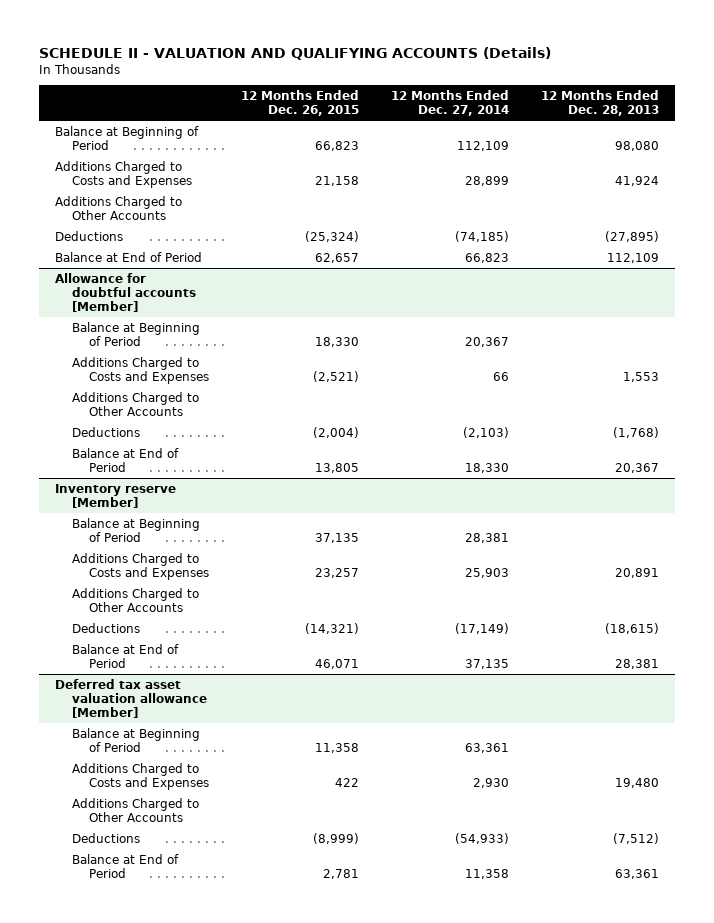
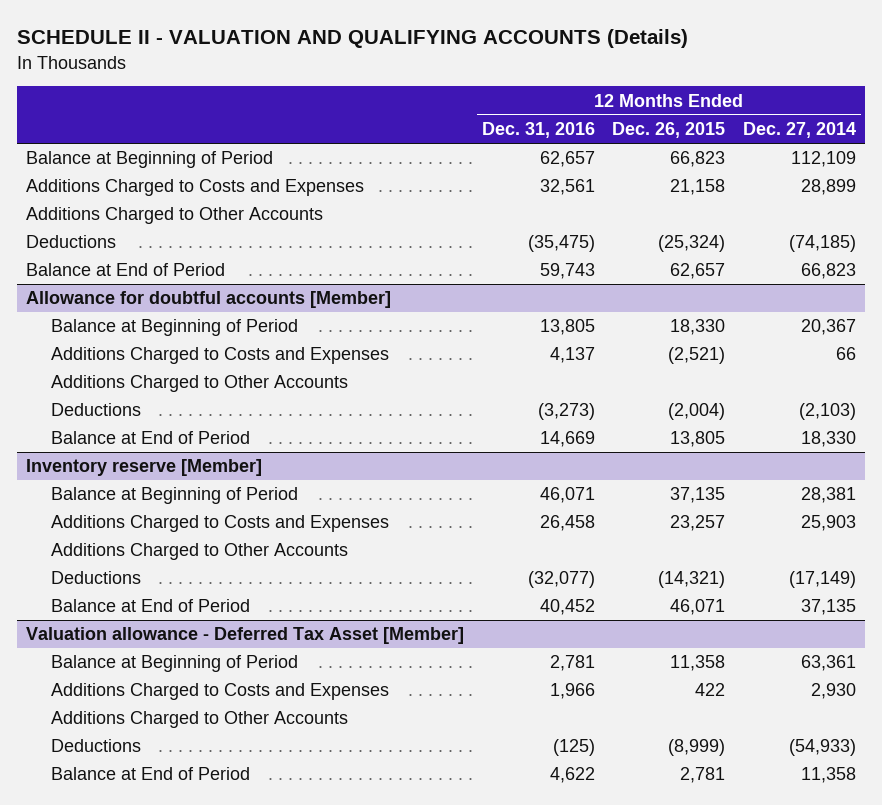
[540,90,659,117] 12 Months Ended Dec. 28, 2013 -> none
none -> [481,121,595,138] Dec. 31, 2016
[55,678,208,718] Deferred tax asset valuation allowance [Member] -> [25,627,464,645] Valuation allowance - Deferred Tax Asset [Member]

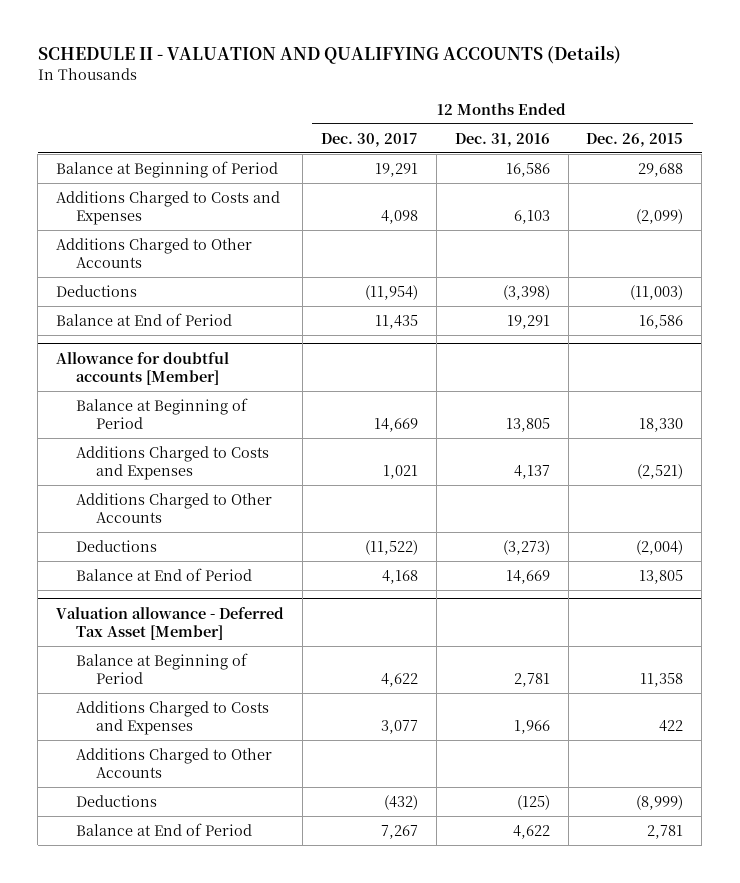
[743,121,857,138] Dec. 27, 2014 -> none
none -> [320,132,418,147] Dec. 30, 2017
[539,151,595,168] 62,657 -> [505,162,550,177] 16,586
[670,151,726,168] 66,823 -> [638,162,684,177] 29,688
[539,179,595,196] 32,561 -> [513,209,550,224] 6,103
[670,179,726,196] 21,158 -> [636,208,684,224] (2,099)
[527,235,595,253] (35,475) -> [502,284,550,300] (3,398)
[658,235,726,253] (25,324) -> [630,284,684,300] (11,003)
[539,263,595,280] 59,743 -> [506,314,550,329] 19,291
[670,263,726,280] 62,657 -> [639,314,684,329] 16,586
[25,459,262,477] Inventory reserve [Member] -> none
[51,487,299,505] Balance at Beginning of Period -> none
[51,515,390,533] Additions Charged to Costs and Expenses -> none
[51,543,349,561] Additions Charged to Other Accounts -> none
[51,571,142,585] Deductions -> none
[51,599,251,613] Balance at End of Period -> none

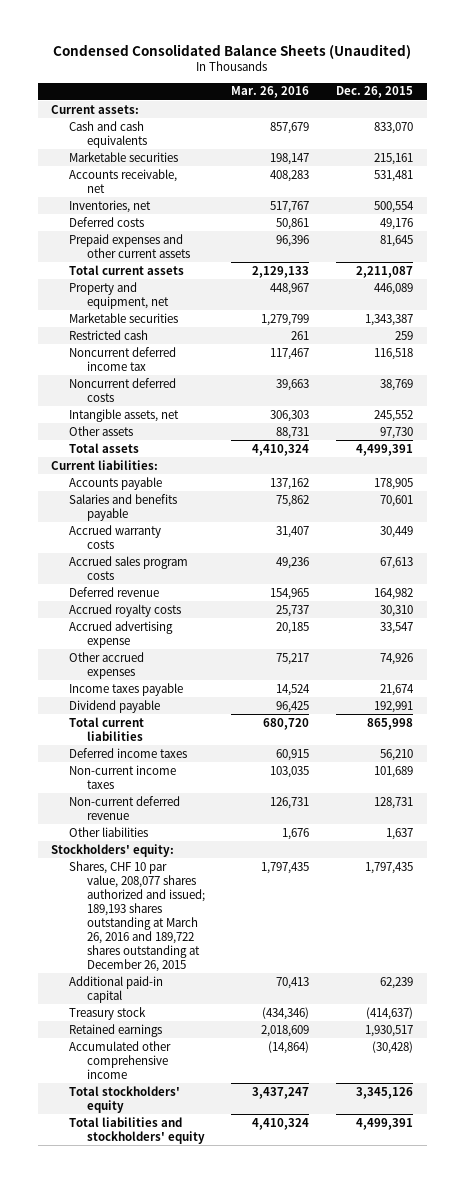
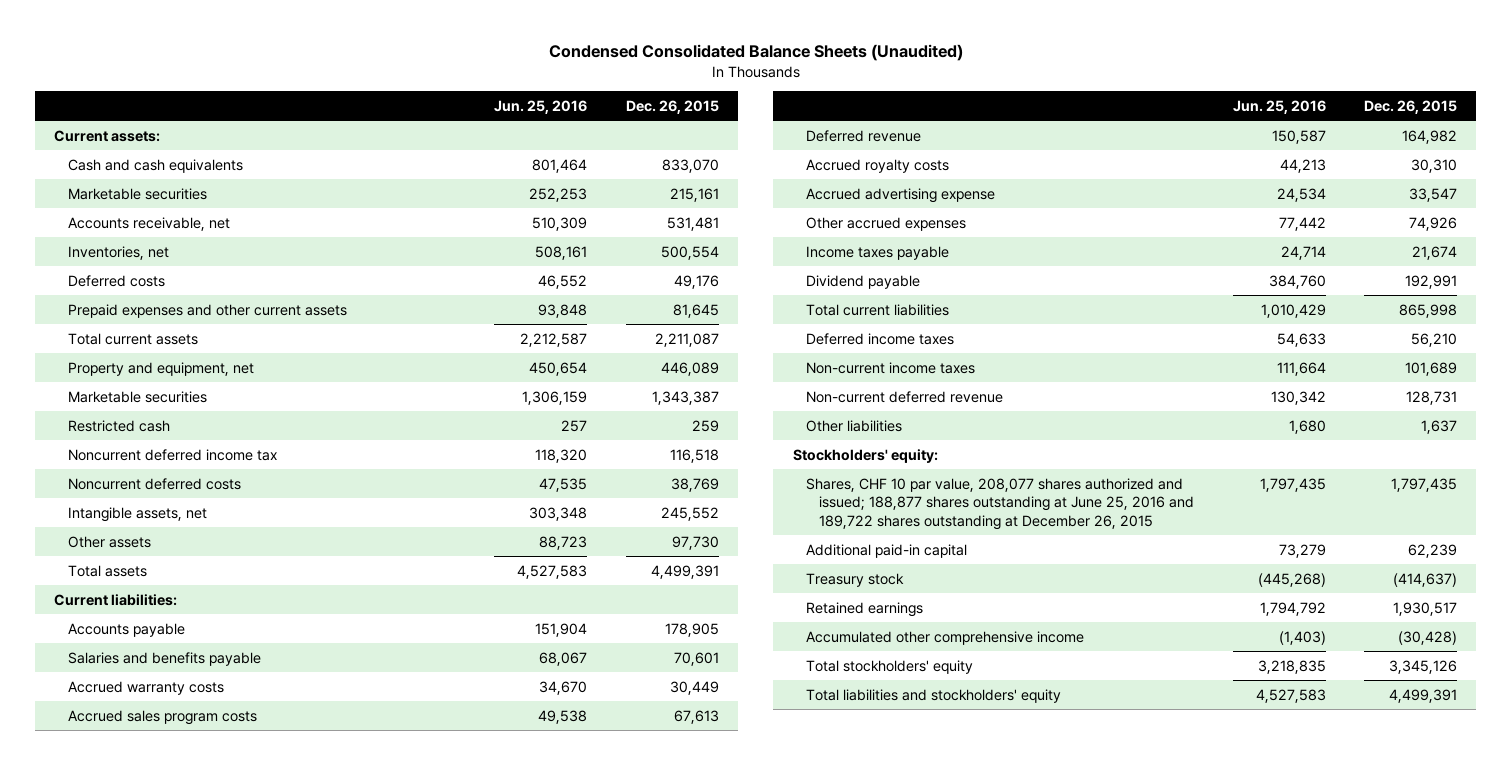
[231,86,310,99] Mar. 26, 2016 -> none
none -> [494,99,588,114] Jun. 25, 2016
[68,860,205,972] Shares, CHF 10 par value, 208,077 shares authorized and issued; 189,193 shares outstanding at March 26, 2016 and 189,722 shares outstanding at December 26, 2015 -> [806,477,1195,530] Shares, CHF 10 par value, 208,077 shares authorized and issued; 188,877 shares outstanding at June 25, 2016 and 189,722 shares outstanding at December 26, 2015

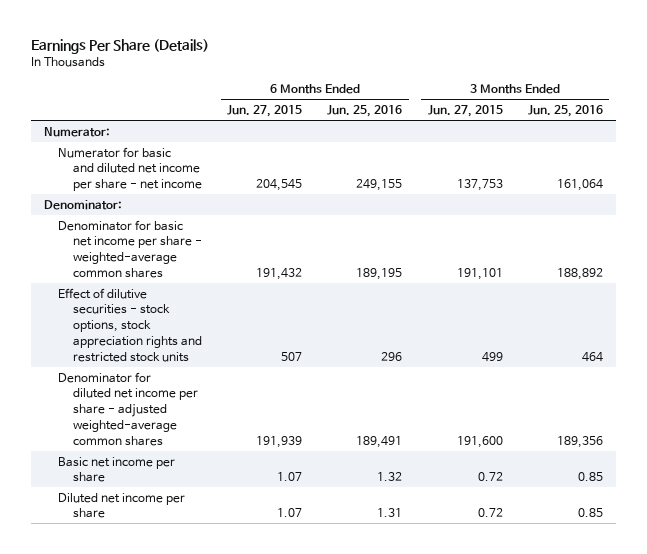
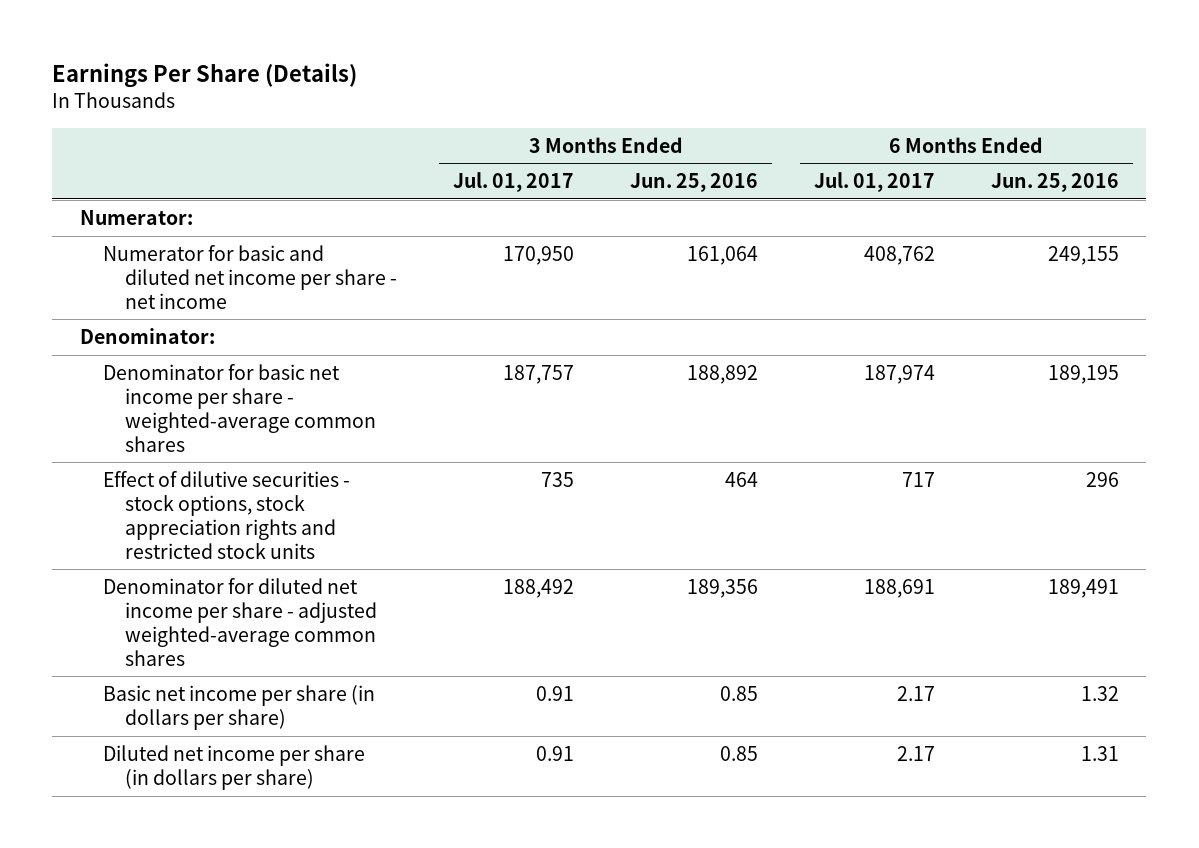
[227,105,303,118] Jun. 27, 2015 -> none
[427,105,503,118] Jun. 27, 2015 -> none
none -> [453,172,575,193] Jul. 01, 2017
none -> [813,172,935,193] Jul. 01, 2017
[58,456,176,483] Basic net income per share -> [102,684,375,730] Basic net income per share (in dollars per share)
[58,492,186,519] Diluted net income per share -> [102,744,365,790] Diluted net income per share (in dollars per share)

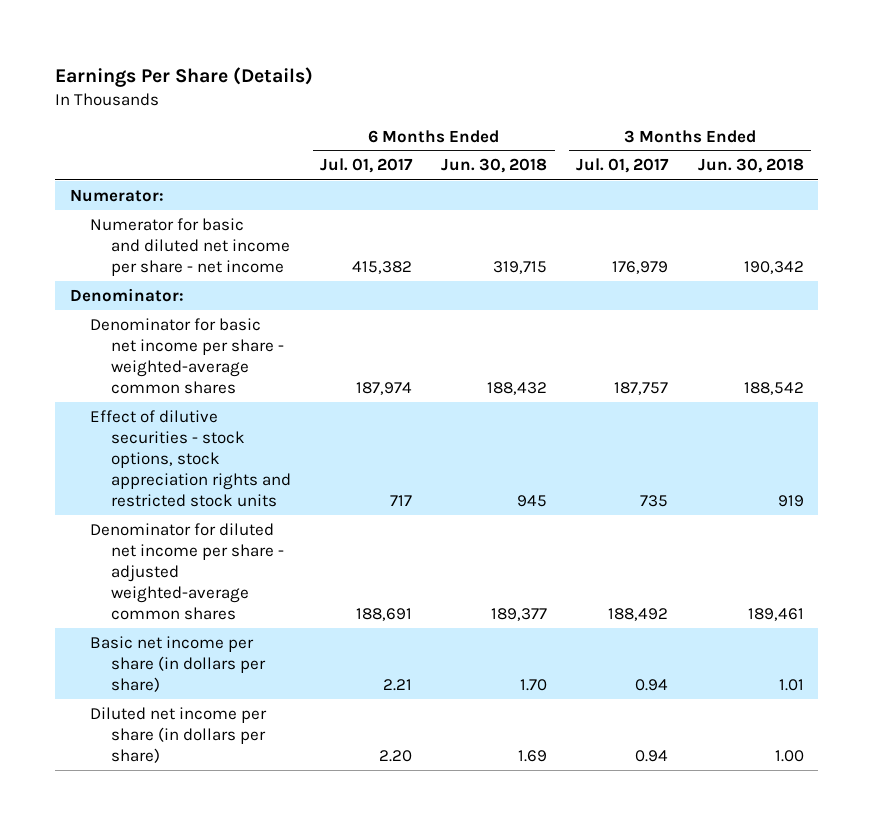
[629,173,758,193] Jun. 25, 2016 -> none
[990,173,1119,193] Jun. 25, 2016 -> none
none -> [441,158,548,174] Jun. 30, 2018
none -> [697,158,804,174] Jun. 30, 2018
[503,245,575,265] 170,950 -> [612,260,669,274] 176,979
[863,245,935,265] 408,762 -> [352,260,413,274] 415,382
[536,685,575,701] 0.91 -> [635,678,669,691] 0.94
[896,685,935,701] 2.17 -> [383,678,413,691] 2.21
[536,745,575,761] 0.91 -> [635,749,669,762] 0.94
[896,745,935,761] 2.17 -> [379,749,413,762] 2.20

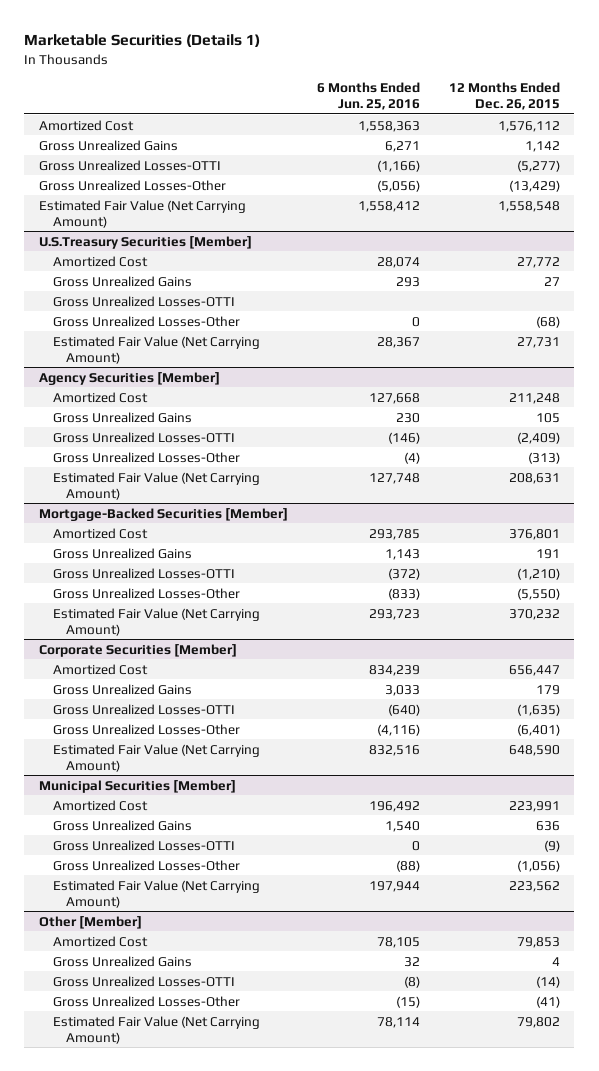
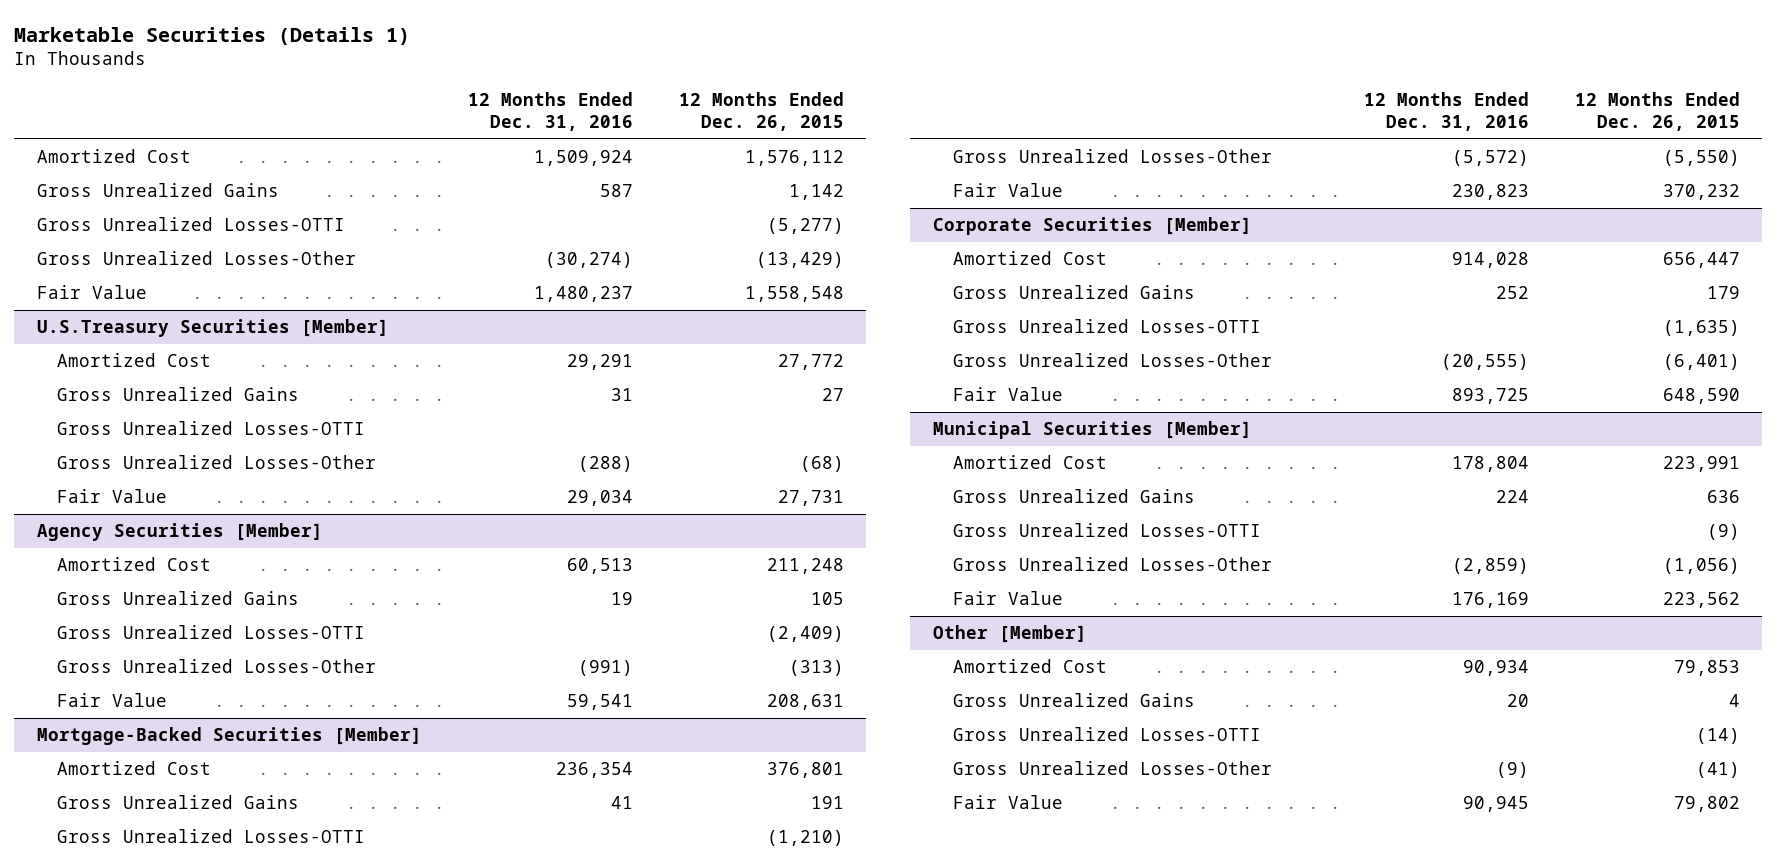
[316,81,420,110] 6 Months Ended Jun. 25, 2016 -> none
none -> [467,92,633,132] 12 Months Ended Dec. 31, 2016
[38,199,246,228] Estimated Fair Value (Net Carrying Amount) -> [37,285,148,300] Fair Value
[52,335,260,364] Estimated Fair Value (Net Carrying Amount) -> [57,489,168,504] Fair Value
[52,471,260,500] Estimated Fair Value (Net Carrying Amount) -> [57,693,168,708] Fair Value
[52,607,260,636] Estimated Fair Value (Net Carrying Amount) -> [953,183,1064,198] Fair Value
[52,743,260,772] Estimated Fair Value (Net Carrying Amount) -> [953,387,1064,402] Fair Value
[52,879,260,908] Estimated Fair Value (Net Carrying Amount) -> [953,591,1064,606] Fair Value
[52,1015,260,1044] Estimated Fair Value (Net Carrying Amount) -> [953,795,1064,810] Fair Value

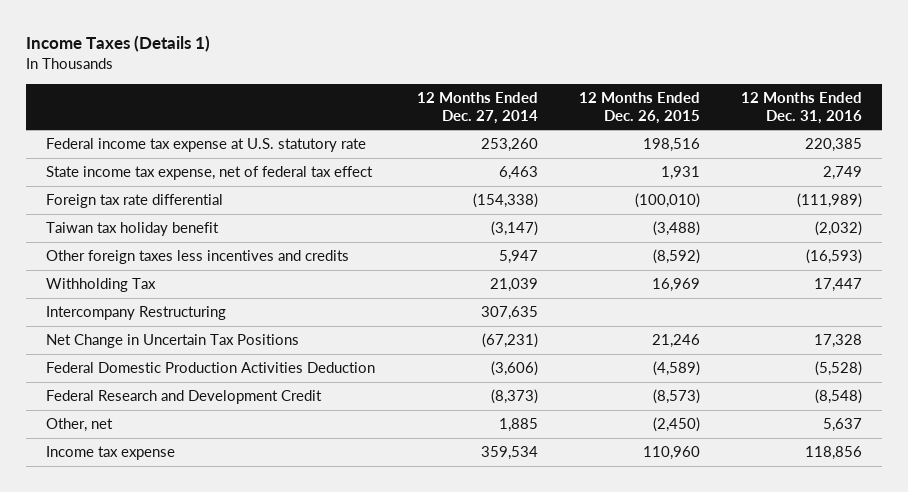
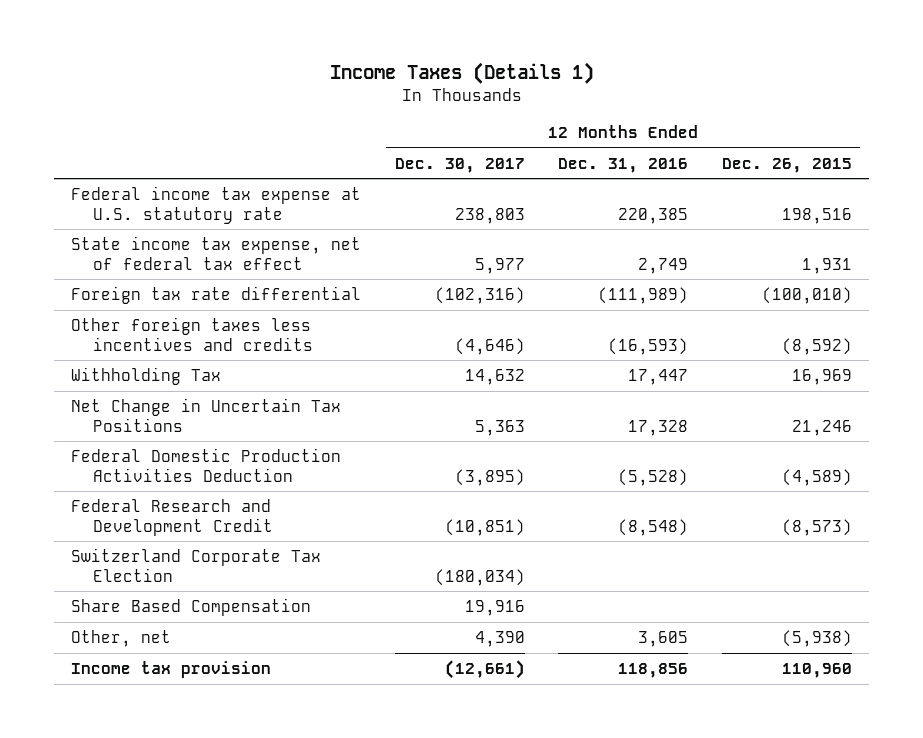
[416,92,538,124] 12 Months Ended Dec. 27, 2014 -> none
none -> [394,157,525,173] Dec. 30, 2017
[46,222,220,237] Taiwan tax holiday benefit -> none
[46,306,227,321] Intercompany Restructuring -> none
none -> [71,547,322,582] Switzerland Corporate Tax Election
none -> [71,597,312,616] Share Based Compensation
[652,417,700,433] (2,450) -> [782,629,853,647] (5,938)
[822,418,862,433] 5,637 -> [638,630,689,647] 3,605
[46,446,176,461] Income tax expense -> [71,660,272,678] Income tax provision

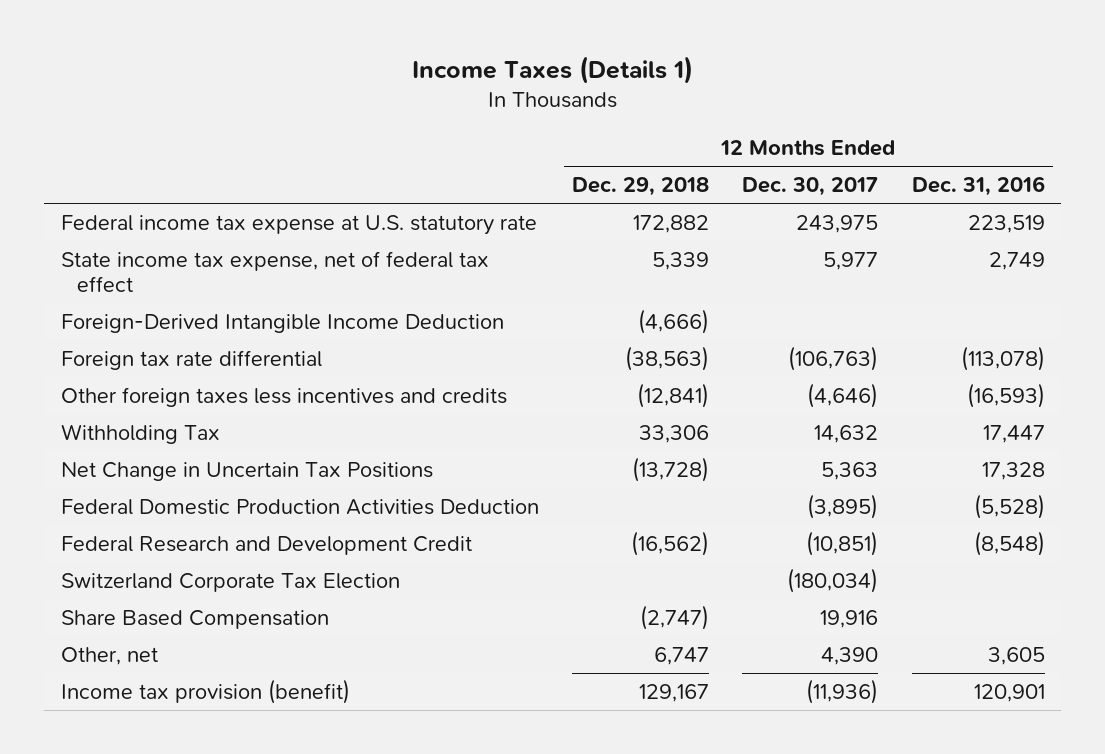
[722,157,853,173] Dec. 26, 2015 -> none
none -> [571,177,709,197] Dec. 29, 2018
[454,207,525,224] 238,803 -> [796,214,879,233] 243,975
[618,207,689,224] 220,385 -> [967,214,1045,233] 223,519
none -> [60,313,504,333] Foreign-Derived Intangible Income Deduction
[434,286,525,304] (102,316) -> [788,345,879,371] (106,763)
[598,286,689,304] (111,989) -> [960,345,1045,371] (113,078)
[71,660,272,678] Income tax provision -> [60,678,350,704] Income tax provision (benefit)
[444,659,525,679] (12,661) -> [806,678,879,704] (11,936)
[618,662,689,678] 118,856 -> [973,683,1045,702] 120,901

